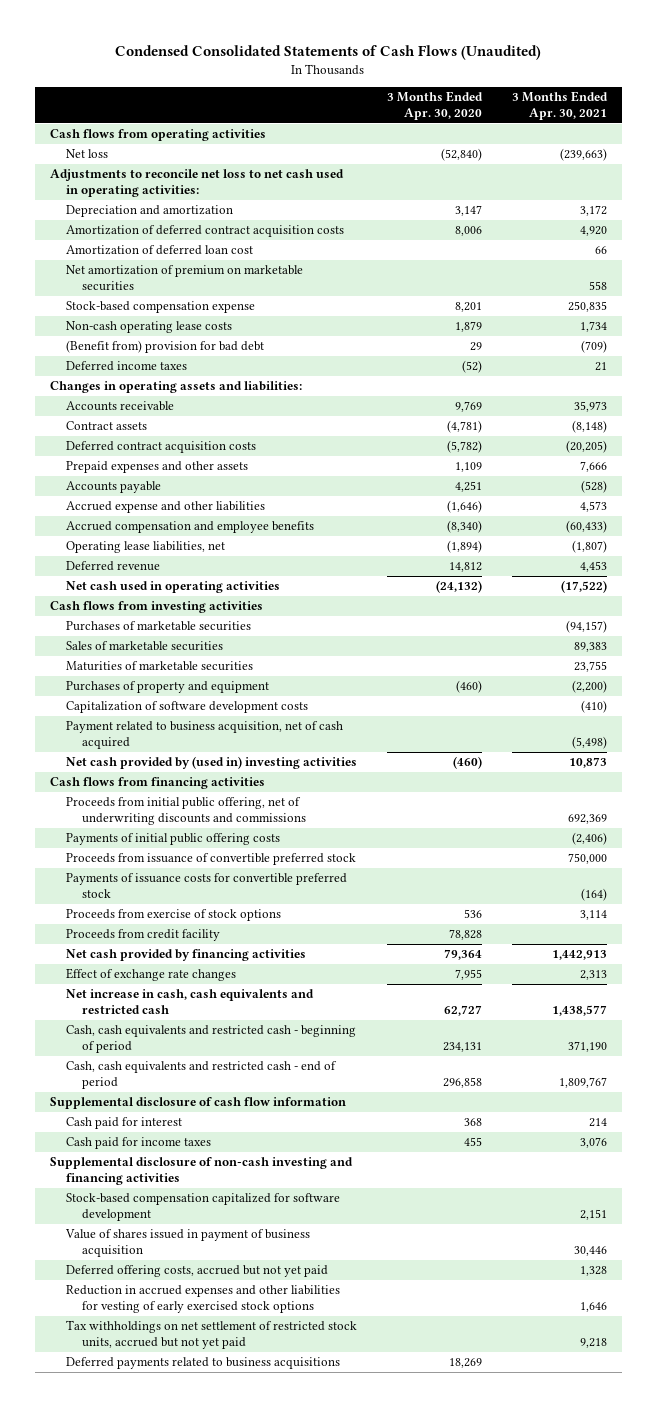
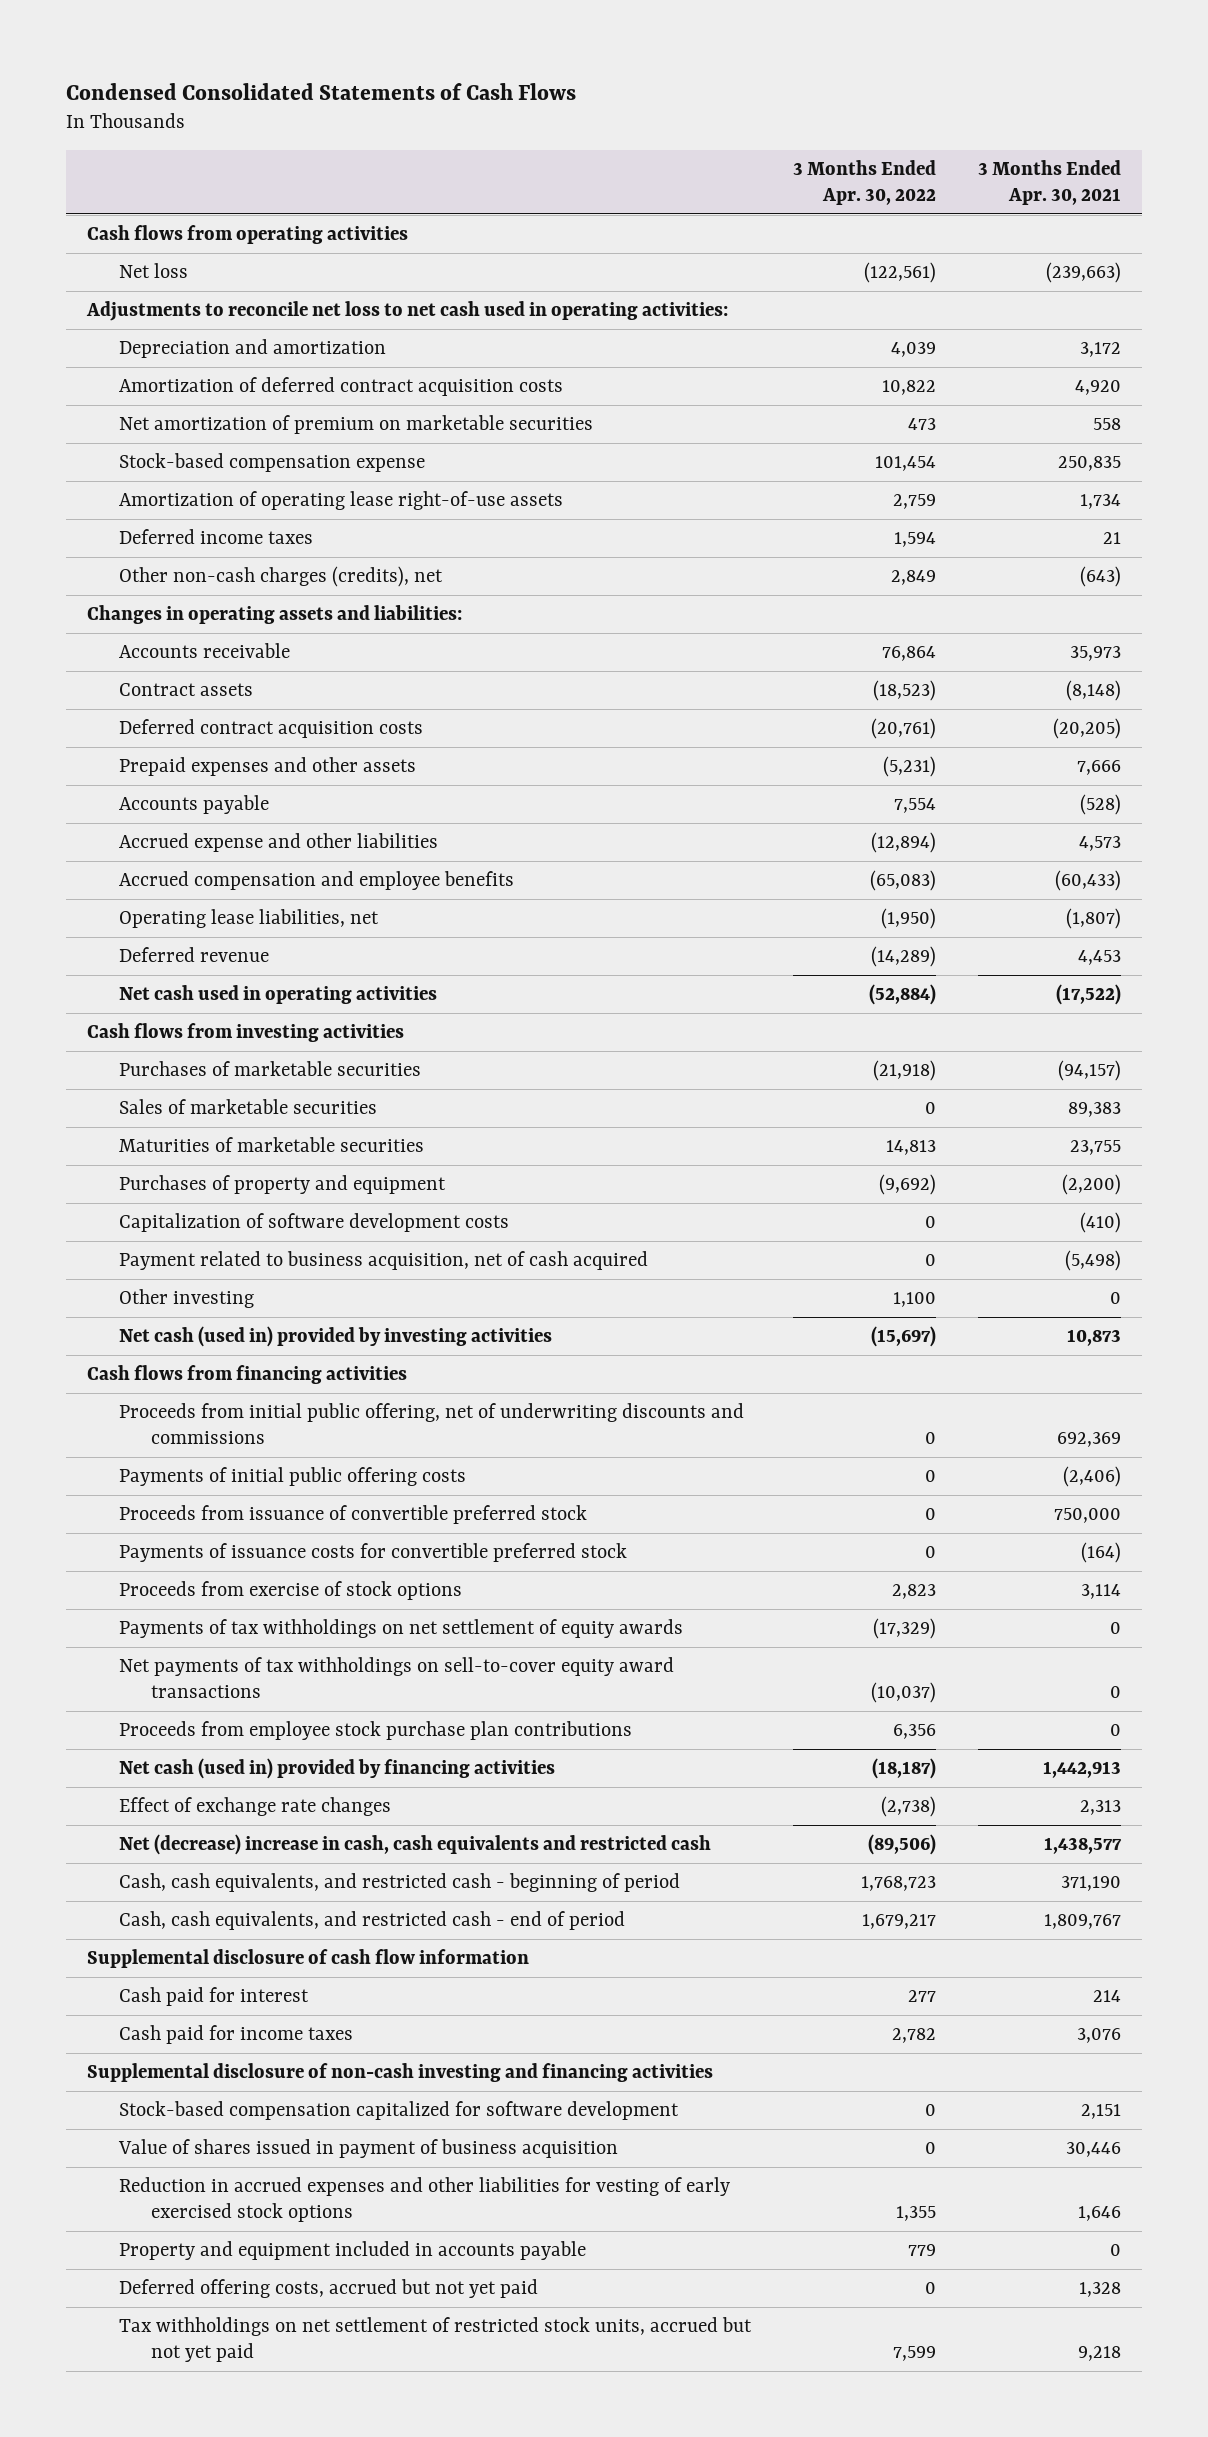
[115,44,542,60] Condensed Consolidated Statements of Cash Flows (Unaudited) -> [66,82,577,100] Condensed Consolidated Statements of Cash Flows
[386,91,483,121] 3 Months Ended Apr. 30, 2020 -> none
none -> [793,159,937,205] 3 Months Ended Apr. 30, 2022
[65,245,253,256] Amortization of deferred loan cost -> none
[65,340,264,354] (Benefit from) provision for bad debt -> none
[65,321,232,334] Non-cash operating lease costs -> [119,490,564,510] Amortization of operating lease right-of-use assets
none -> [119,565,444,587] Other non-cash charges (credits), net
none -> [119,1288,255,1308] Other investing
[65,756,357,770] Net cash provided by (used in) investing activities -> [119,1325,553,1347] Net cash (used in) provided by investing activities
[65,929,220,942] Proceeds from credit facility -> none
none -> [119,1618,684,1638] Payments of tax withholdings on net settlement of equity awards
none -> [119,1656,675,1699] Net payments of tax withholdings on sell-to-cover equity award transactions
none -> [119,1720,633,1740] Proceeds from employee stock purchase plan contributions
[65,949,306,962] Net cash provided by financing activities -> [119,1757,556,1779] Net cash (used in) provided by financing activities
[65,989,314,1015] Net increase in cash, cash equivalents and restricted cash -> [119,1833,712,1855] Net (decrease) increase in cash, cash equivalents and restricted cash
[65,1025,356,1054] Cash, cash equivalents and restricted cash - beginning of period -> [119,1872,681,1892] Cash, cash equivalents, and restricted cash - beginning of period
[65,1061,337,1090] Cash, cash equivalents and restricted cash - end of period -> [119,1910,626,1930] Cash, cash equivalents, and restricted cash - end of period
none -> [119,2240,587,2260] Property and equipment included in accounts payable
[65,1265,328,1278] Deferred offering costs, accrued but not yet paid -> [119,2278,539,2298] Deferred offering costs, accrued but not yet paid
[65,1357,340,1370] Deferred payments related to business acquisitions -> none

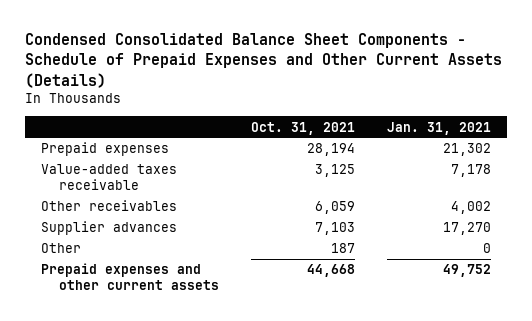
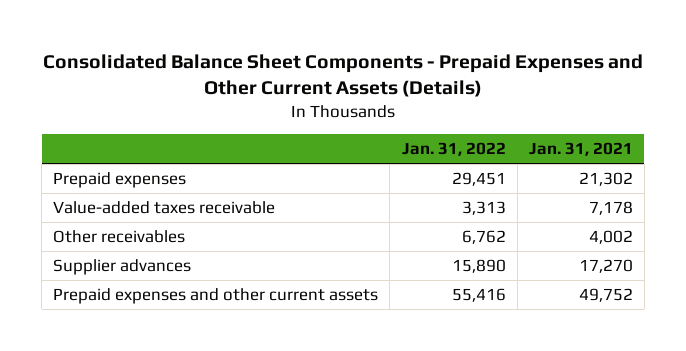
[24,33,502,88] Condensed Consolidated Balance Sheet Components - Schedule of Prepaid Expenses and Other Current Assets (Details) -> [43,54,644,98] Consolidated Balance Sheet Components - Prepaid Expenses and Other Current Assets (Details)
[250,121,355,135] Oct. 31, 2021 -> none
none -> [401,142,506,157] Jan. 31, 2022
[40,243,81,254] Other -> none

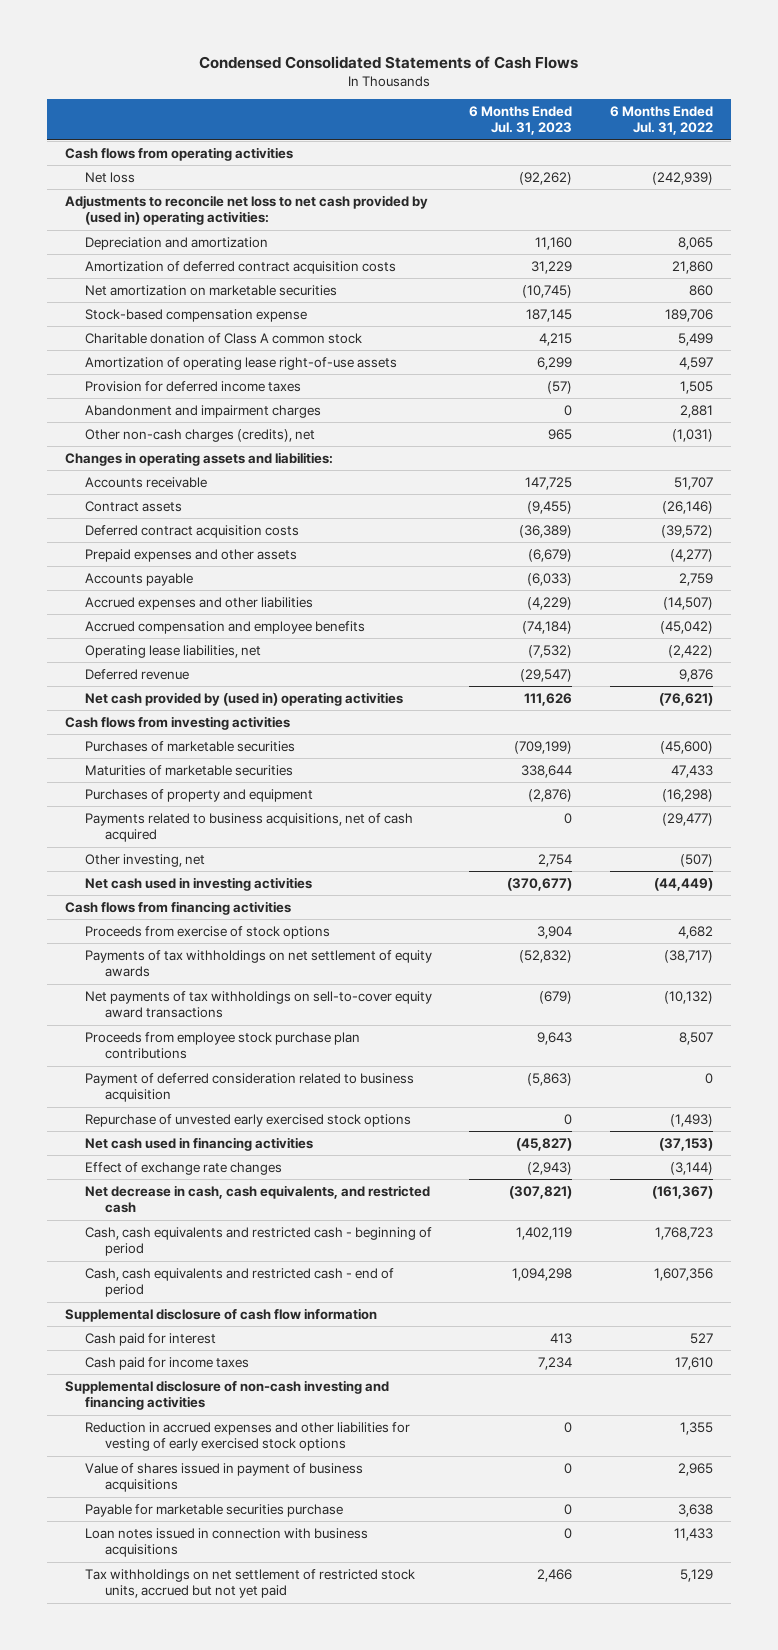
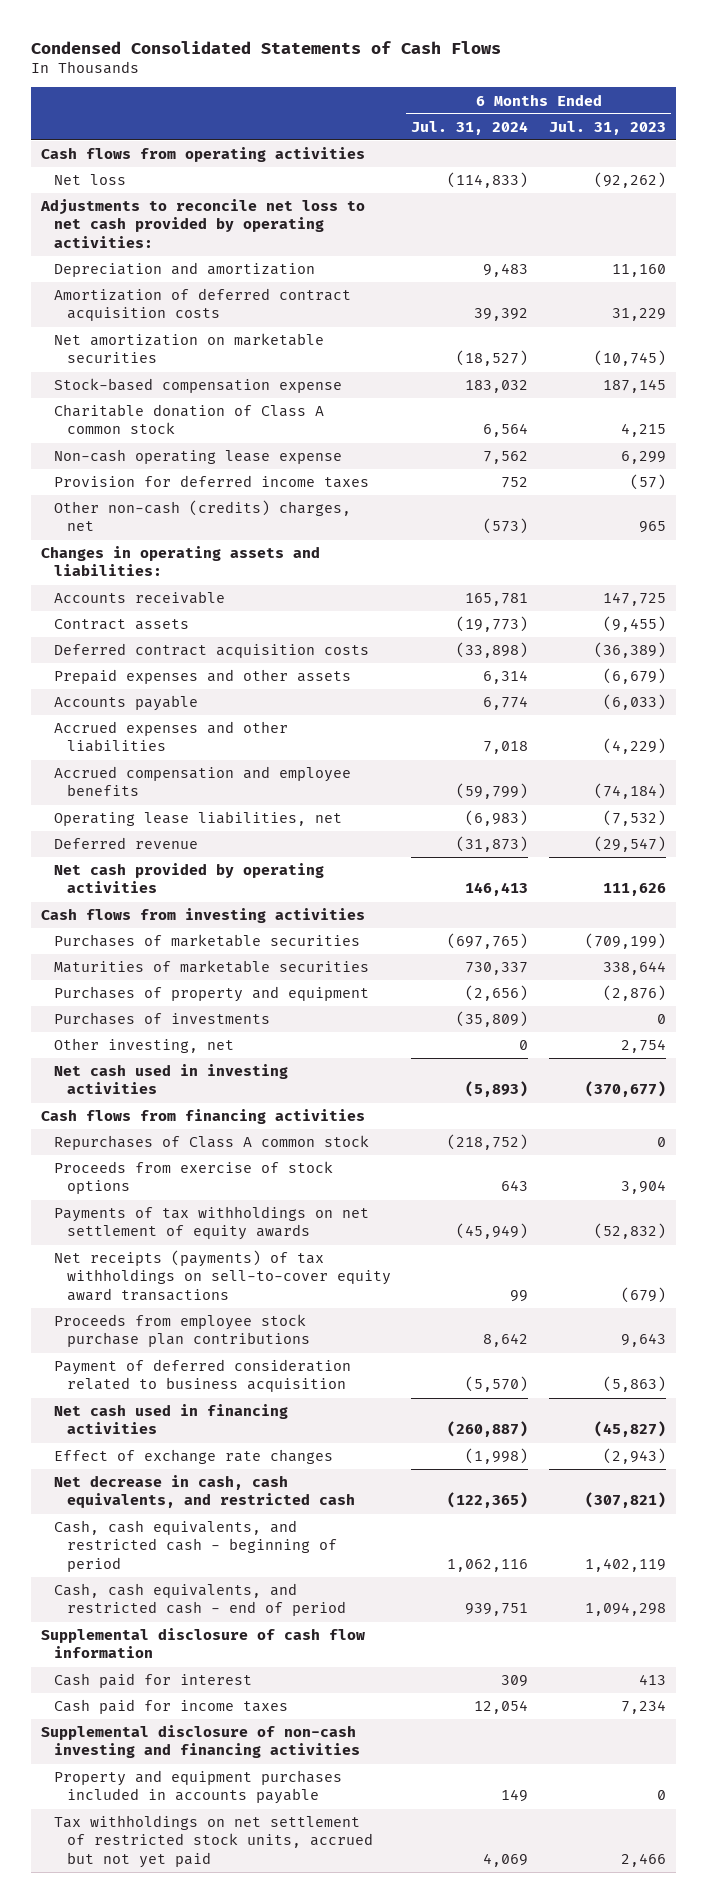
[609,105,713,136] 6 Months Ended Jul. 31, 2022 -> none
none -> [411,120,529,135] Jul. 31, 2024
[65,194,429,226] Adjustments to reconcile net loss to net cash provided by (used in) operating activities: -> [40,199,366,248] Adjustments to reconcile net loss to net cash provided by operating activities:
[85,356,398,370] Amortization of operating lease right-of-use assets -> [54,449,343,465] Non-cash operating lease expense
[85,404,322,418] Abandonment and impairment charges -> none
[85,428,316,442] Other non-cash charges (credits), net -> [54,500,352,532] Other non-cash (credits) charges, net
[85,691,404,706] Net cash provided by (used in) operating activities -> [54,863,325,894] Net cash provided by operating activities
[85,812,414,843] Payments related to business acquisitions, net of cash acquired -> none
none -> [54,1012,271,1026] Purchases of investments
none -> [54,1135,370,1151] Repurchases of Class A common stock
[85,990,433,1019] Net payments of tax withholdings on sell-to-cover equity award transactions -> [54,1250,392,1301] Net receipts (payments) of tax withholdings on sell-to-cover equity award transactions
[85,1113,412,1127] Repurchase of unvested early exercised stock options -> none
[85,1226,433,1257] Cash, cash equivalents and restricted cash - beginning of period -> [54,1520,338,1572] Cash, cash equivalents, and restricted cash - beginning of period
[85,1267,395,1298] Cash, cash equivalents and restricted cash - end of period -> [54,1583,347,1617] Cash, cash equivalents, and restricted cash - end of period
[85,1421,411,1452] Reduction in accrued expenses and other liabilities for vesting of early exercised stock options -> none
[85,1462,364,1493] Value of shares issued in payment of business acquisitions -> none
[85,1503,344,1517] Payable for marketable securities purchase -> none
[85,1527,369,1558] Loan notes issued in connection with business acquisitions -> none
none -> [54,1770,343,1805] Property and equipment purchases included in accounts payable

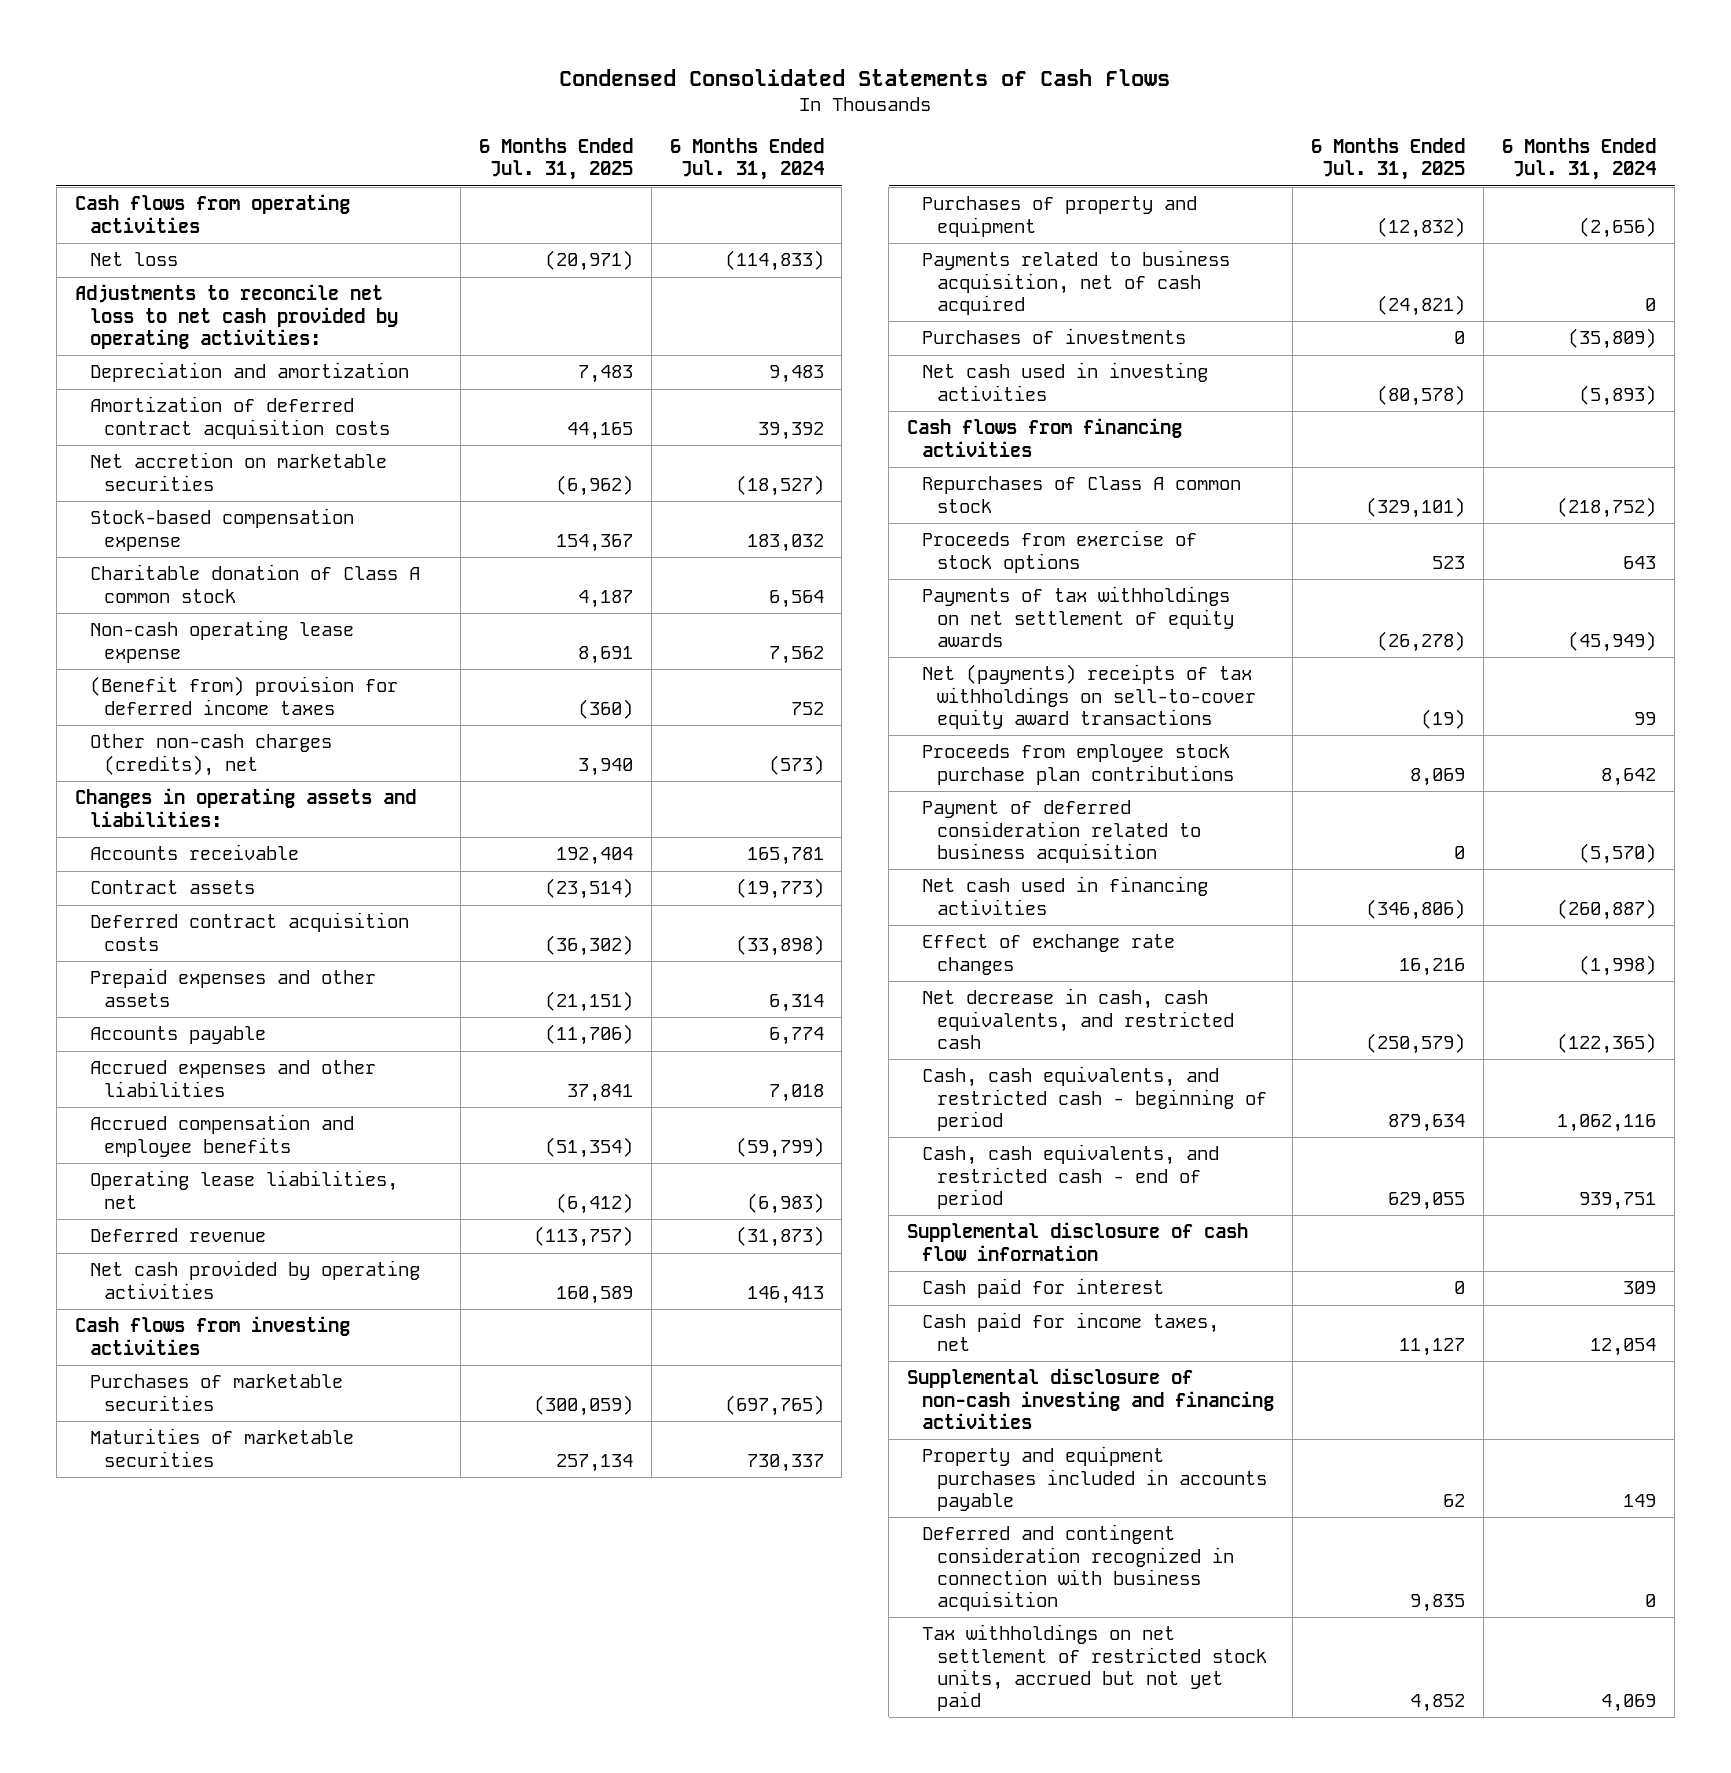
[548,120,666,135] Jul. 31, 2023 -> none
none -> [478,138,633,181] 6 Months Ended Jul. 31, 2025
[54,333,325,364] Net amortization on marketable securities -> [89,452,387,491] Net accretion on marketable securities
[54,475,370,489] Provision for deferred income taxes -> [89,676,398,715] (Benefit from) provision for deferred income taxes
[54,500,352,532] Other non-cash (credits) charges, net -> [89,734,332,776] Other non-cash charges (credits), net
none -> [922,250,1231,315] Payments related to business acquisition, net of cash acquired
[54,1038,235,1054] Other investing, net -> none
[54,1250,392,1301] Net receipts (payments) of tax withholdings on sell-to-cover equity award transactions -> [922,664,1256,729] Net (payments) receipts of tax withholdings on sell-to-cover equity award transactions
[54,1699,289,1715] Cash paid for income taxes -> [922,1312,1220,1351] Cash paid for income taxes, net
none -> [922,1524,1234,1611] Deferred and contingent consideration recognized in connection with business acquisition

